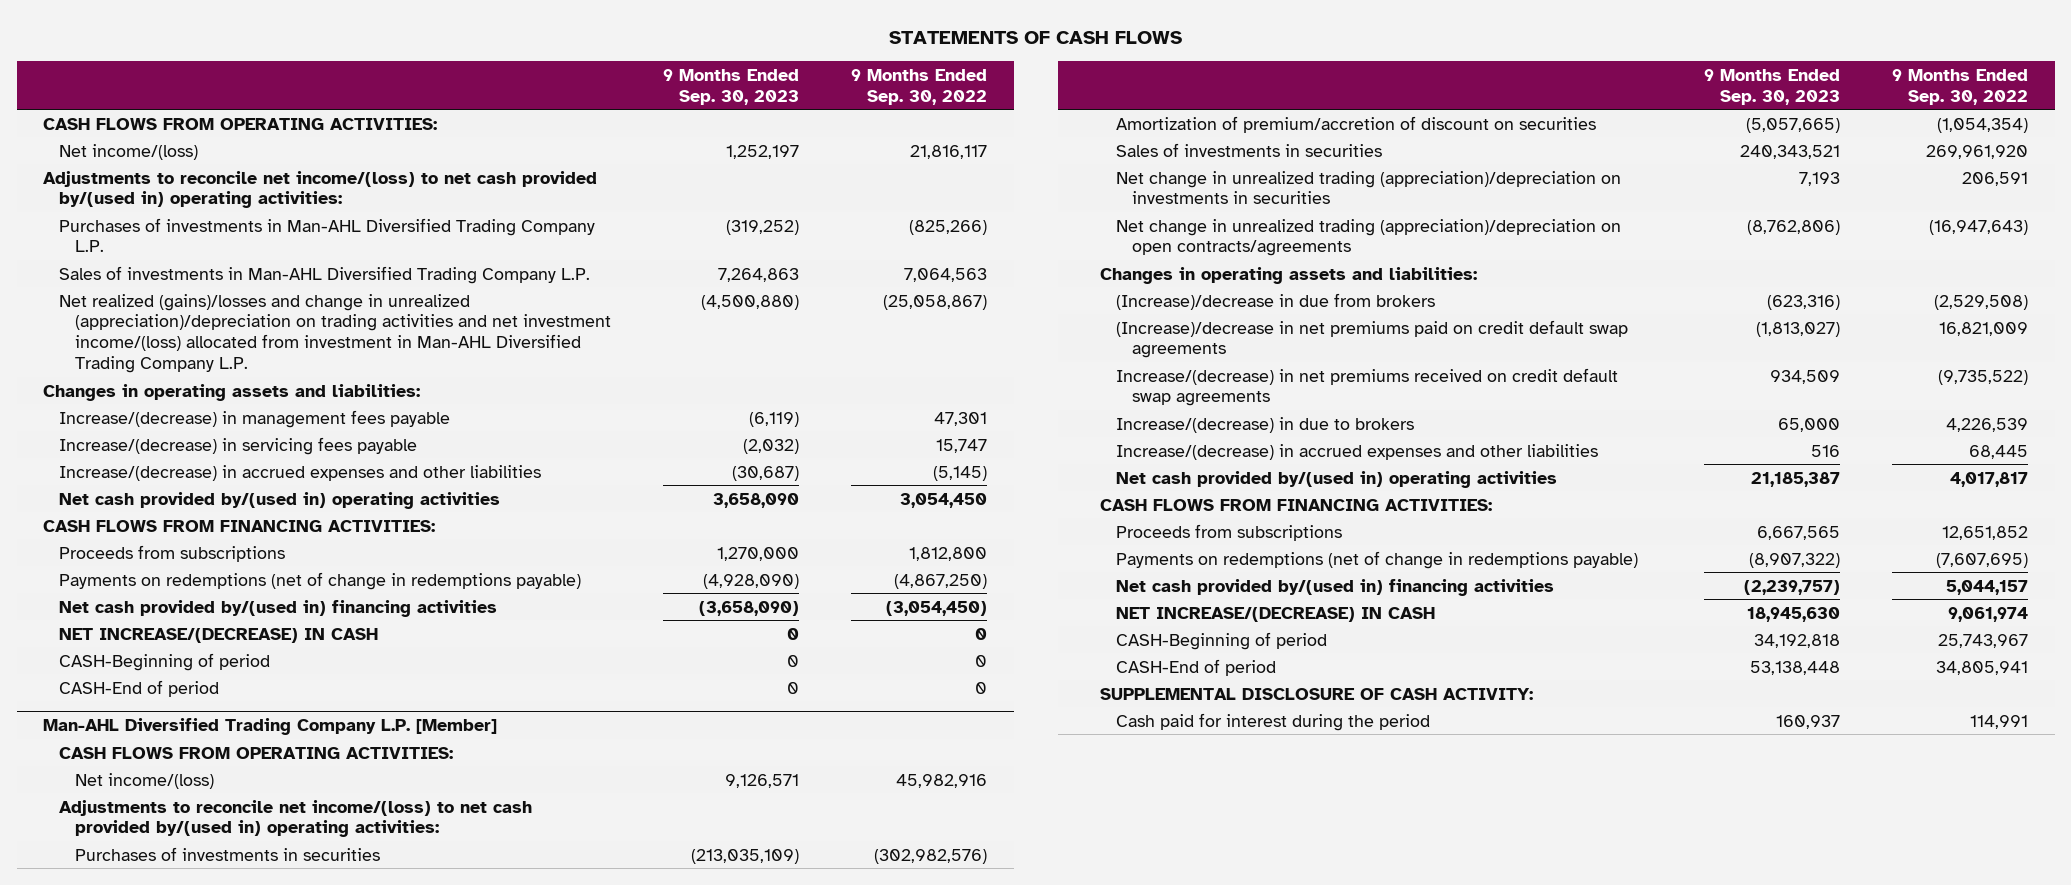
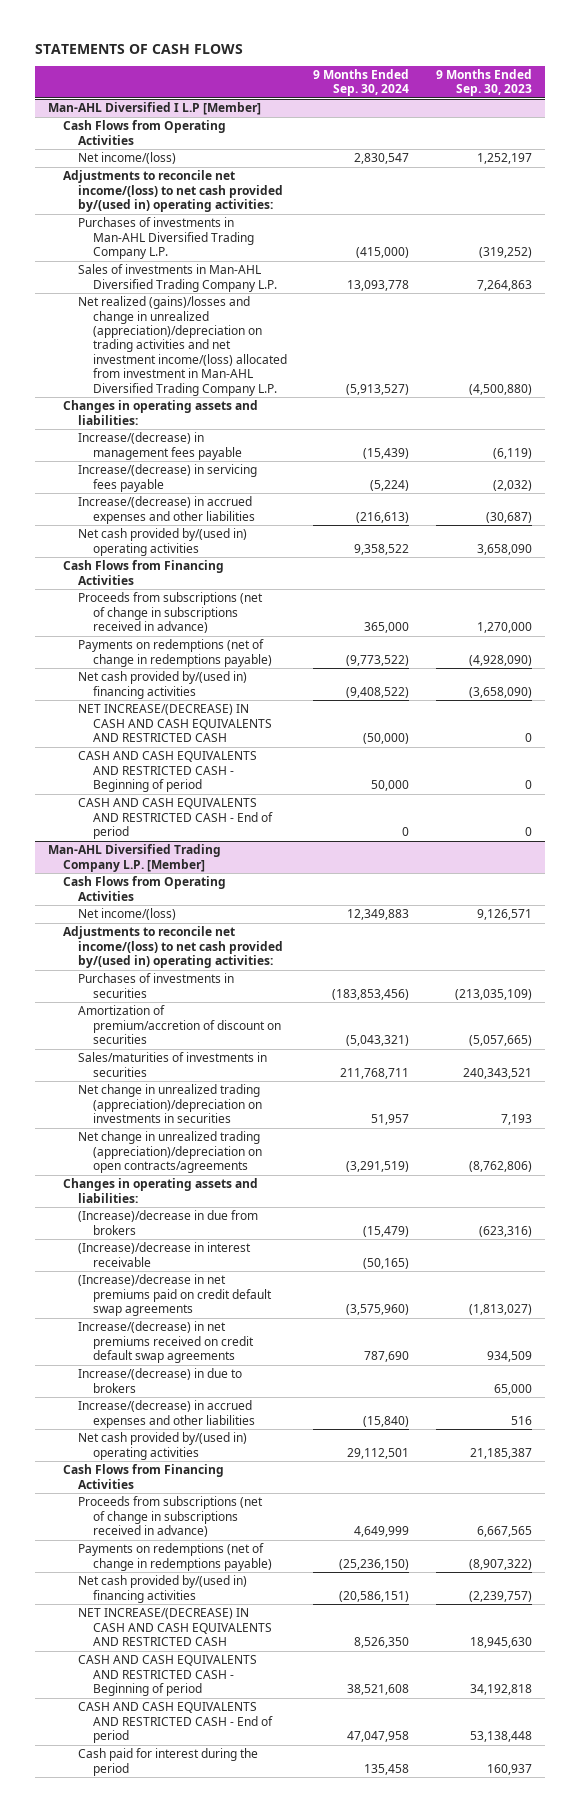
[851,68,988,105] 9 Months Ended Sep. 30, 2022 -> none
none -> [313,68,410,97] 9 Months Ended Sep. 30, 2024
none -> [48,102,262,116] Man-AHL Diversified I L.P [Member]
[42,117,437,130] CASH FLOWS FROM OPERATING ACTIVITIES: -> [63,120,227,145] Cash Flows from Operating Activities
[42,519,435,532] CASH FLOWS FROM FINANCING ACTIVITIES: -> [63,560,225,585] Cash Flows from Financing Activities
[58,544,285,562] Proceeds from subscriptions -> [78,592,264,634] Proceeds from subscriptions (net of change in subscriptions received in advance)
[58,627,378,643] NET INCREASE/(DECREASE) IN CASH -> [78,704,273,743] NET INCREASE/(DECREASE) IN CASH AND CASH EQUIVALENTS AND RESTRICTED CASH
[58,652,270,671] CASH-Beginning of period -> [78,751,258,793] CASH AND CASH EQUIVALENTS AND RESTRICTED CASH - Beginning of period
[58,679,219,697] CASH-End of period -> [78,798,274,840] CASH AND CASH EQUIVALENTS AND RESTRICTED CASH - End of period
[58,746,453,759] CASH FLOWS FROM OPERATING ACTIVITIES: -> [63,876,227,901] Cash Flows from Operating Activities
[1115,142,1382,157] Sales of investments in securities -> [78,1052,268,1077] Sales/maturities of investments in securities
none -> [78,1242,252,1267] (Increase)/decrease in interest receivable
[1099,498,1492,511] CASH FLOWS FROM FINANCING ACTIVITIES: -> [63,1464,225,1489] Cash Flows from Financing Activities
[1115,523,1342,541] Proceeds from subscriptions -> [78,1496,264,1538] Proceeds from subscriptions (net of change in subscriptions received in advance)
[1099,687,1533,700] SUPPLEMENTAL DISCLOSURE OF CASH ACTIVITY: -> none
[1115,606,1435,622] NET INCREASE/(DECREASE) IN CASH -> [78,1608,273,1647] NET INCREASE/(DECREASE) IN CASH AND CASH EQUIVALENTS AND RESTRICTED CASH
[1115,631,1327,650] CASH-Beginning of period -> [78,1655,258,1697] CASH AND CASH EQUIVALENTS AND RESTRICTED CASH - Beginning of period
[1115,658,1276,676] CASH-End of period -> [78,1702,274,1744] CASH AND CASH EQUIVALENTS AND RESTRICTED CASH - End of period

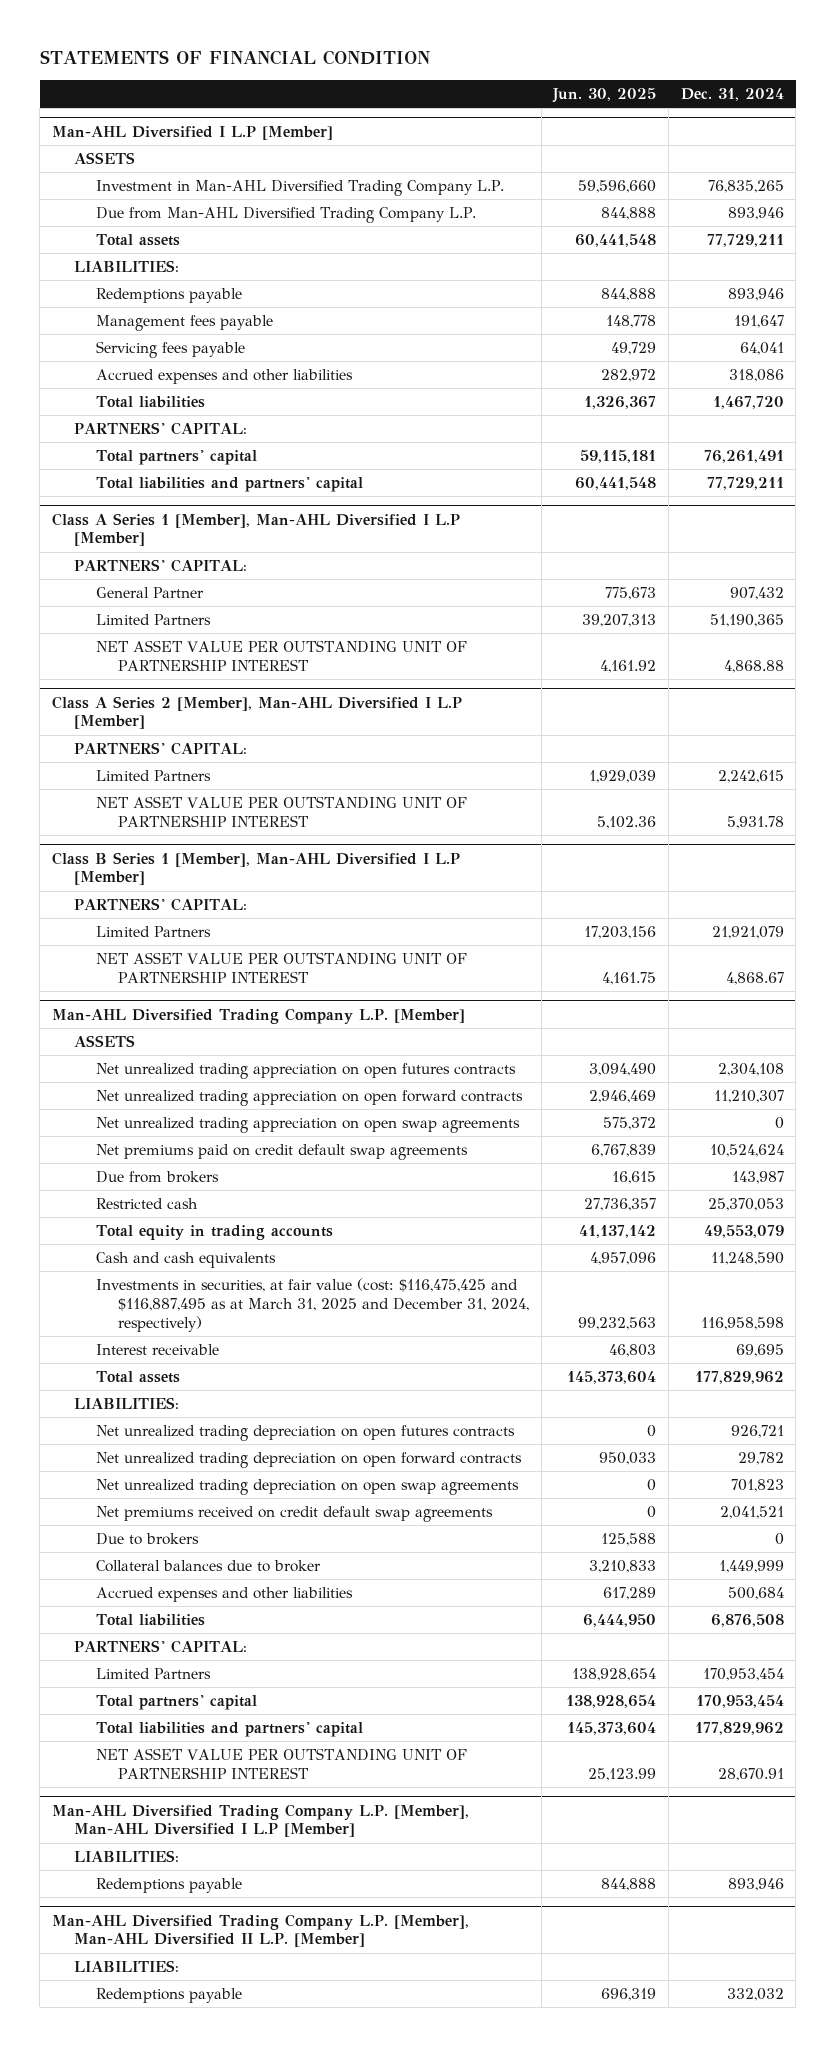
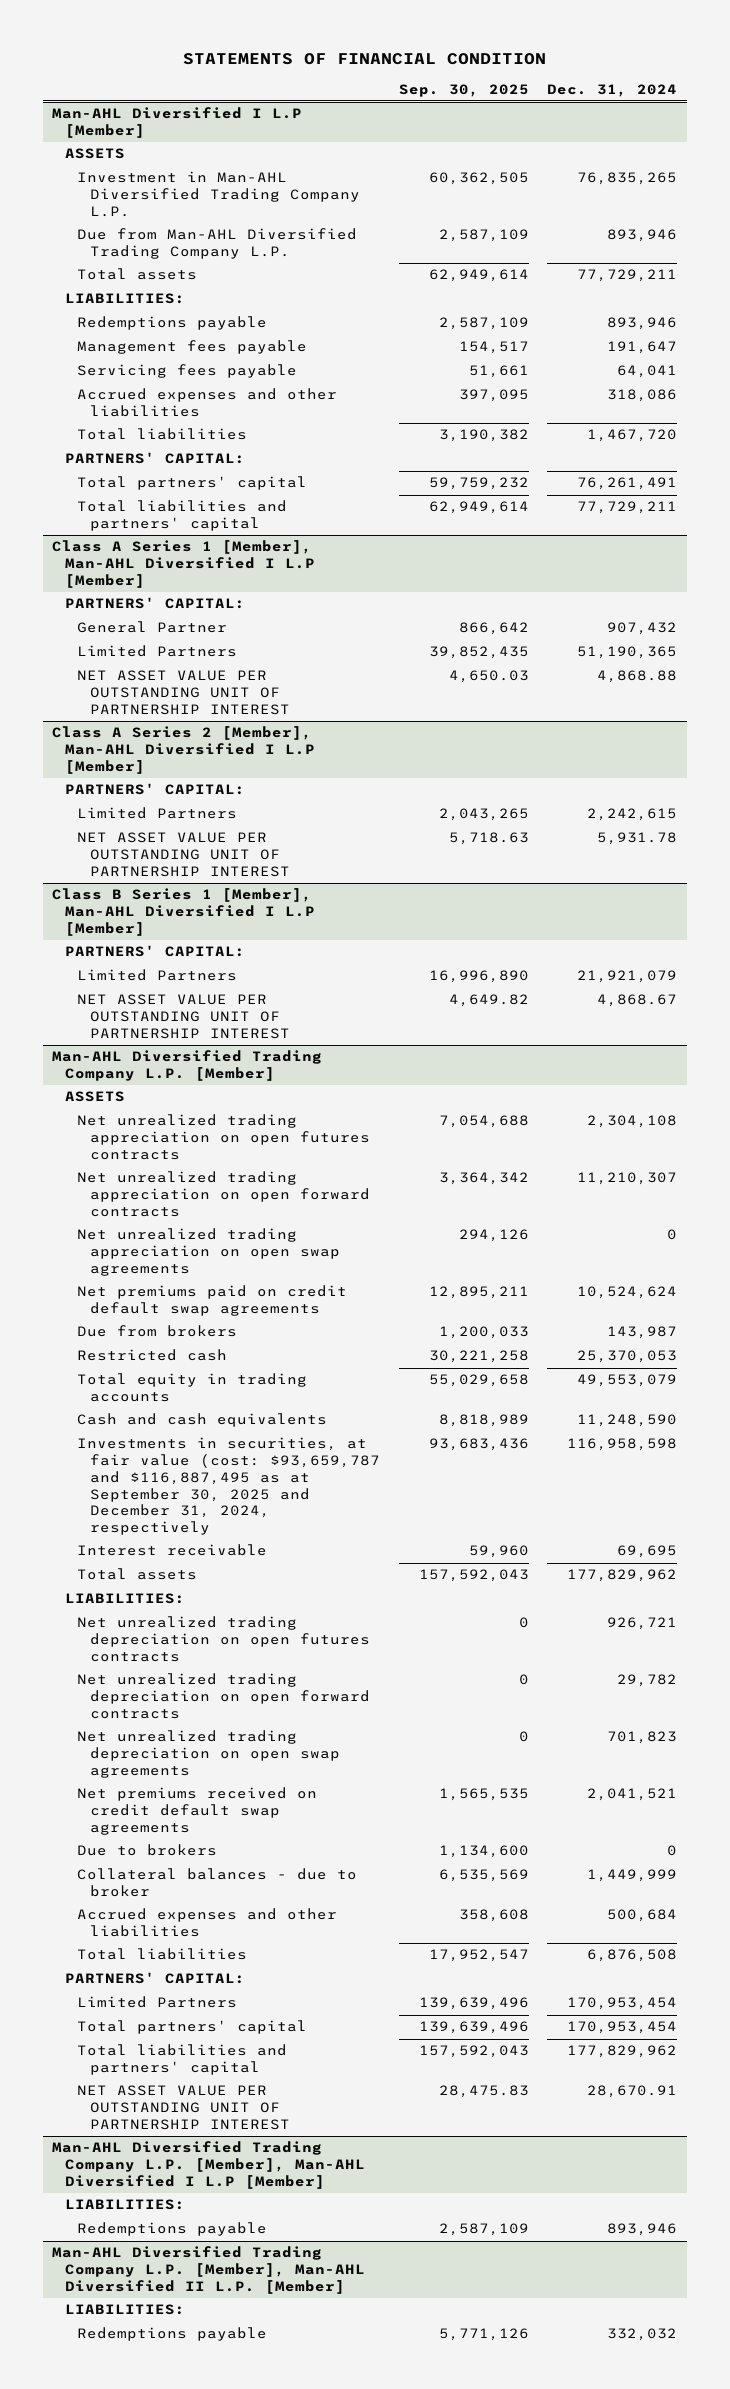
[552,87,657,103] Jun. 30, 2025 -> none
none -> [398,83,529,97] Sep. 30, 2025
[96,1278,530,1332] Investments in securities, at fair value (cost: $116,475,425 and $116,887,495 as at March 31, 2025 and December 31, 2024, respectively) -> [77,1437,380,1535] Investments in securities, at fair value (cost: $93,659,787 and $116,887,495 as at September 30, 2025 and December 31, 2024, respectively
[96,1560,322,1573] Collateral balances due to broker -> [77,1868,358,1898] Collateral balances - due to broker

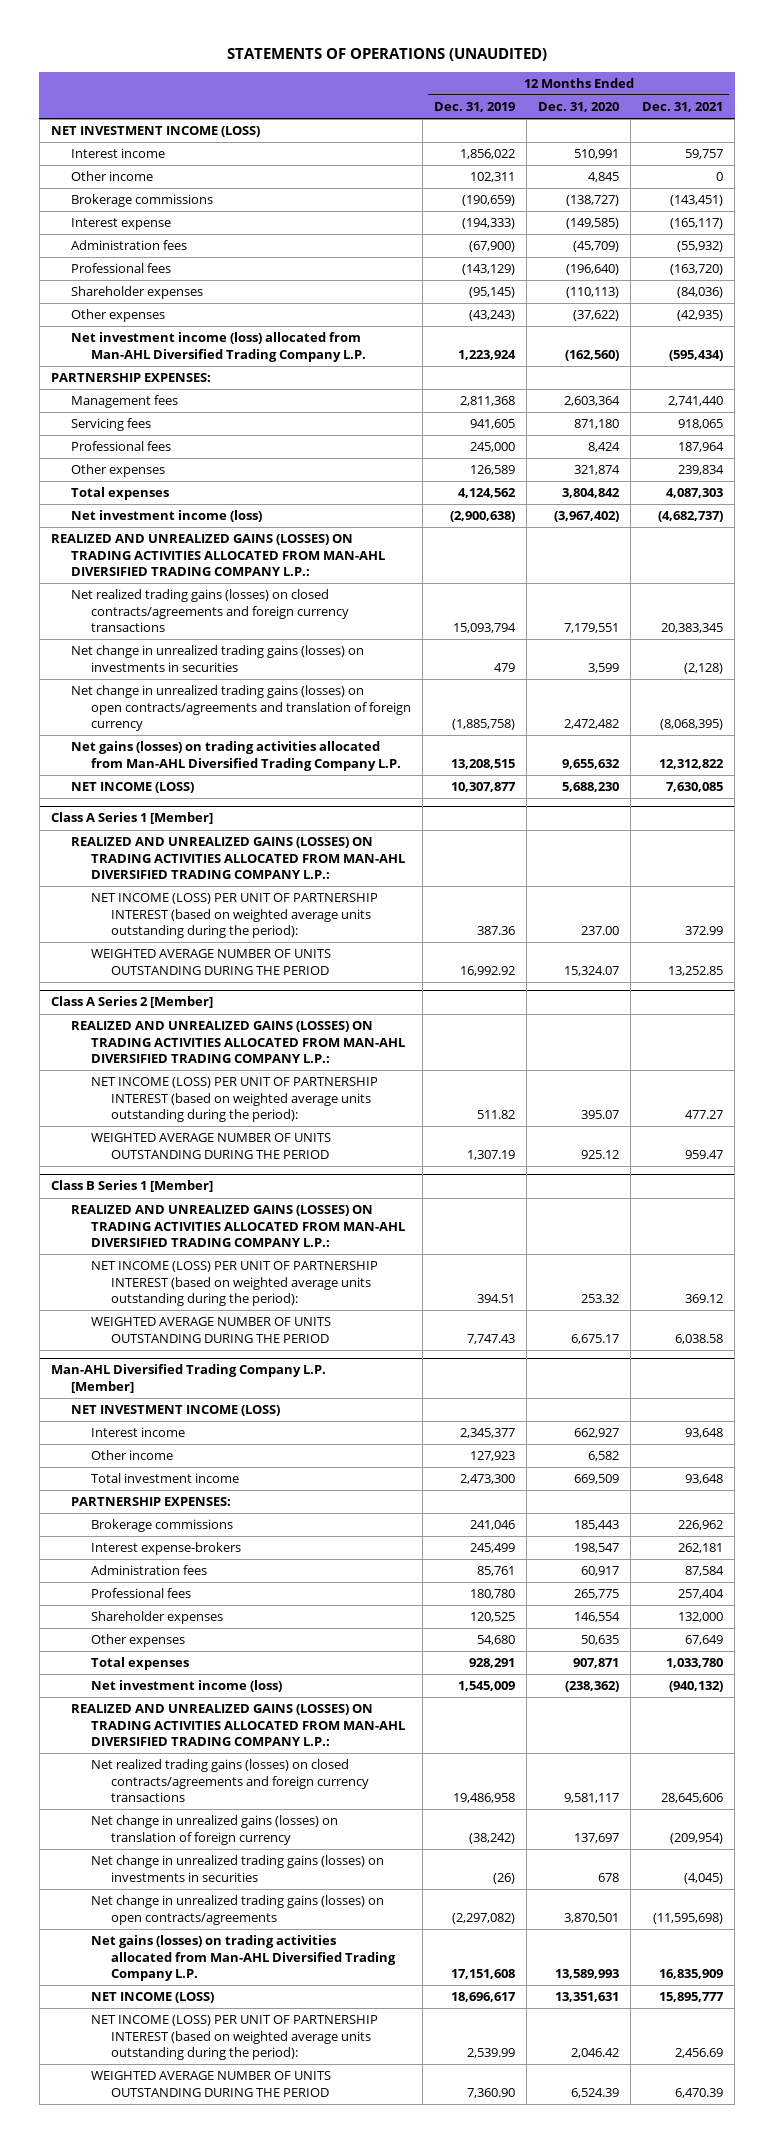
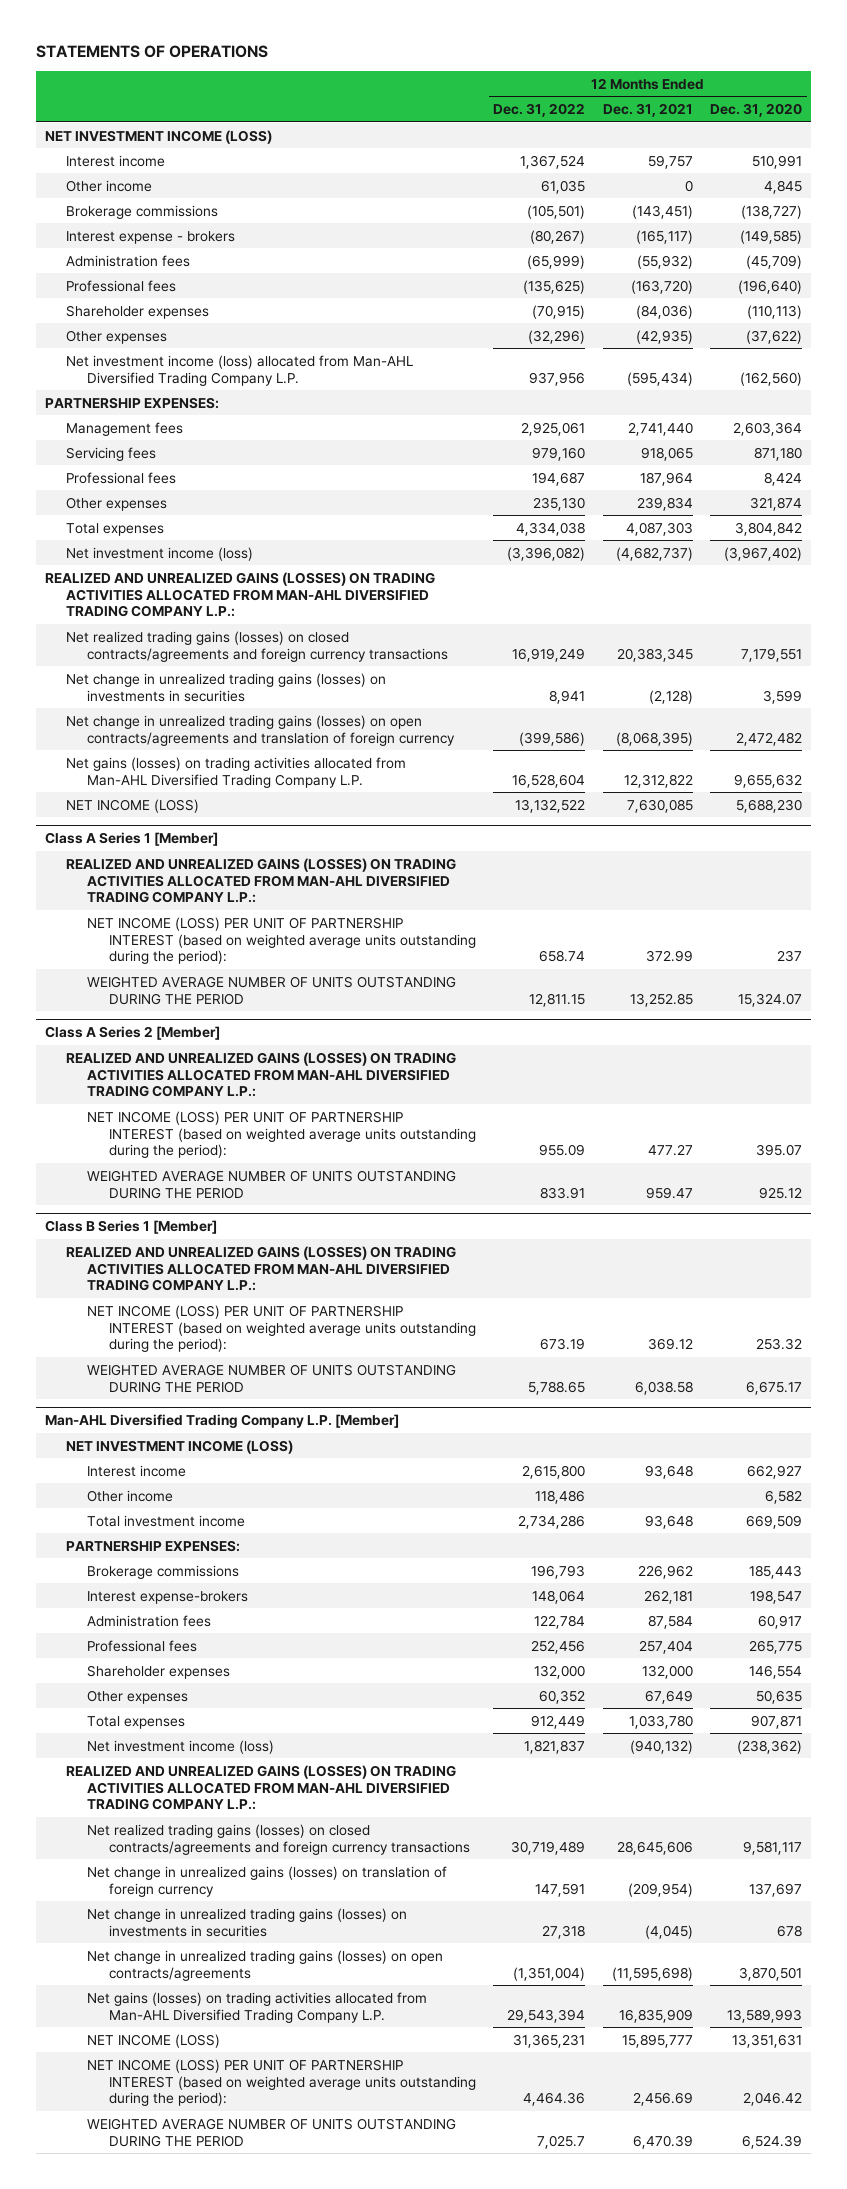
[226,47,547,61] STATEMENTS OF OPERATIONS (UNAUDITED) -> [35,45,268,59] STATEMENTS OF OPERATIONS
[434,102,516,113] Dec. 31, 2019 -> none
none -> [493,103,586,118] Dec. 31, 2022
[70,218,171,231] Interest expense -> [65,230,235,244] Interest expense - brokers
[581,926,620,936] 237.00 -> [777,950,803,963] 237

